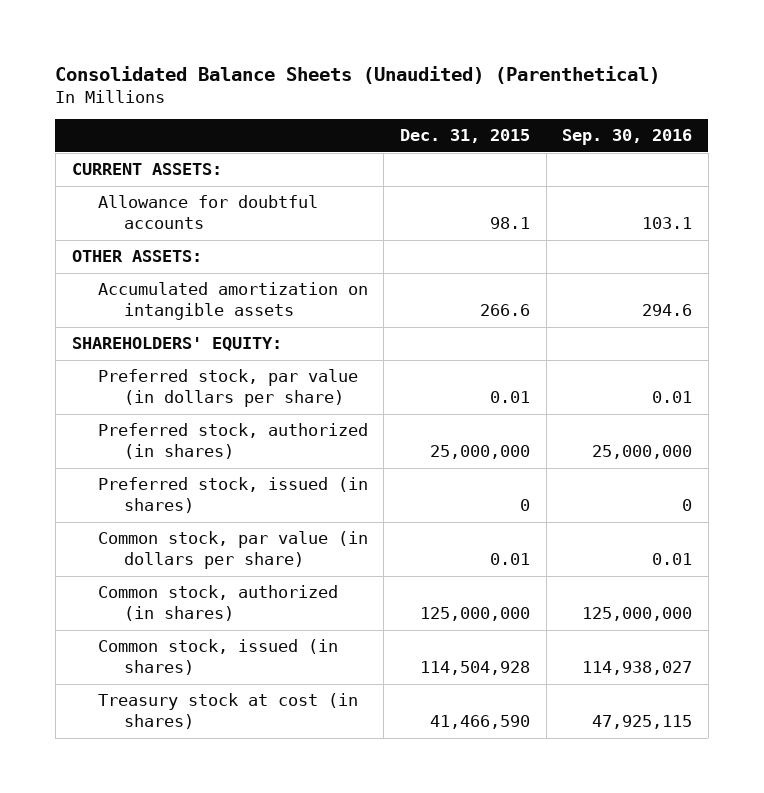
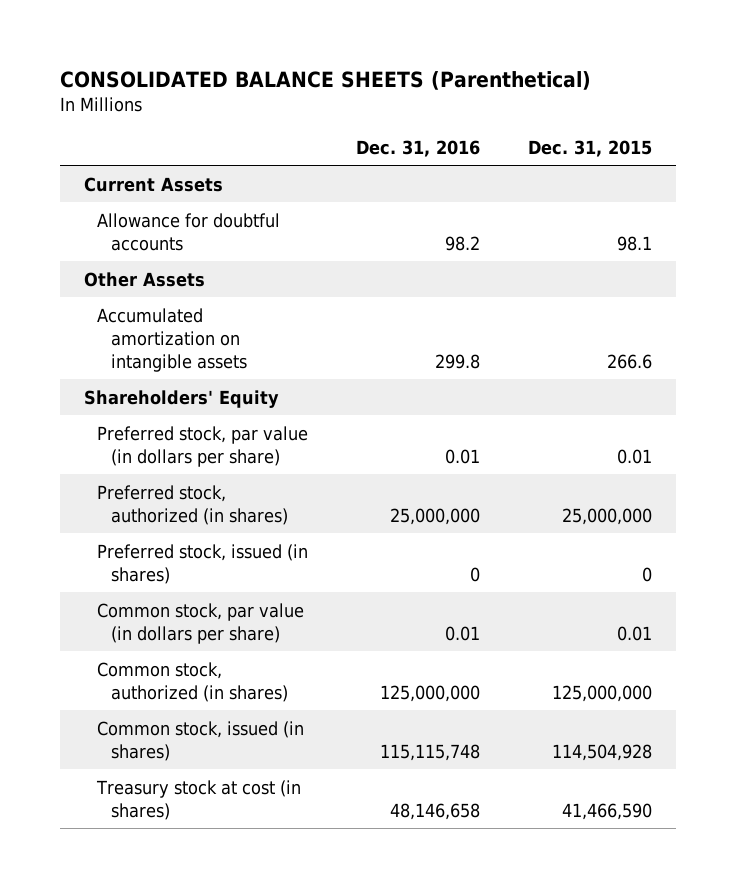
[55,65,661,84] Consolidated Balance Sheets (Unaudited) (Parenthetical) -> [59,71,591,91] CONSOLIDATED BALANCE SHEETS (Parenthetical)
[562,129,693,146] Sep. 30, 2016 -> none
none -> [356,139,481,157] Dec. 31, 2016
[71,163,222,176] CURRENT ASSETS: -> [83,176,223,192] Current Assets
[71,250,202,263] OTHER ASSETS: -> [83,271,205,287] Other Assets
[71,337,282,352] SHAREHOLDERS' EQUITY: -> [83,389,279,408] Shareholders' Equity

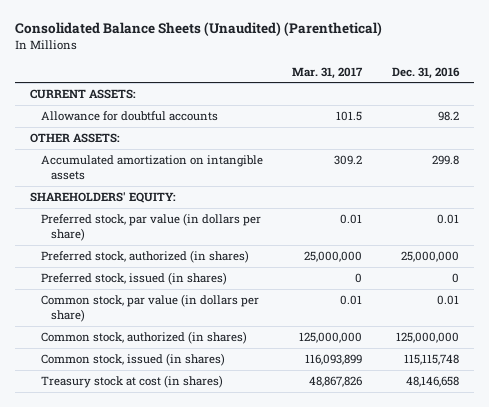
[59,71,591,91] CONSOLIDATED BALANCE SHEETS (Parenthetical) -> [15,22,383,37] Consolidated Balance Sheets (Unaudited) (Parenthetical)
[527,139,652,157] Dec. 31, 2015 -> none
none -> [292,66,364,79] Mar. 31, 2017
[83,176,223,192] Current Assets -> [30,89,137,100] CURRENT ASSETS:
[83,271,205,287] Other Assets -> [30,133,121,144] OTHER ASSETS:
[83,389,279,408] Shareholders' Equity -> [30,192,177,204] SHAREHOLDERS' EQUITY:

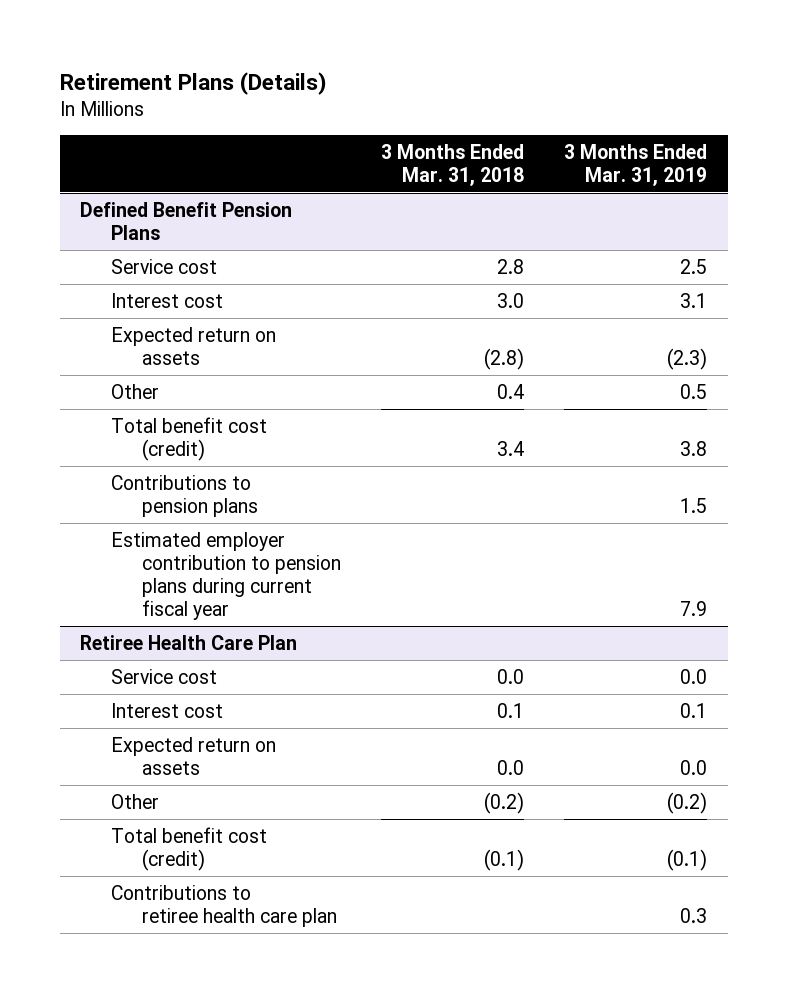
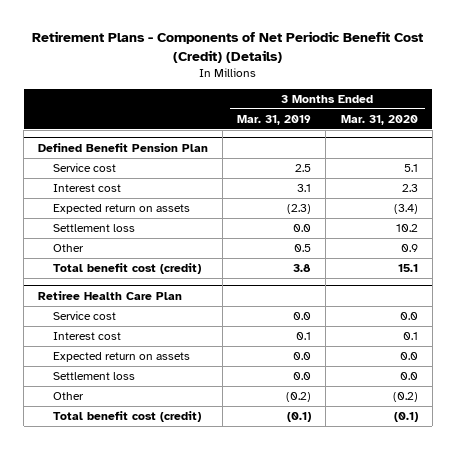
[59,71,327,95] Retirement Plans (Details) -> [31,31,423,63] Retirement Plans - Components of Net Periodic Benefit Cost (Credit) (Details)
[381,143,525,187] 3 Months Ended Mar. 31, 2018 -> none
none -> [340,114,418,125] Mar. 31, 2020
[79,201,292,240] Defined Benefit Pension Plans -> [38,142,209,152] Defined Benefit Pension Plan
none -> [53,224,136,233] Settlement loss
[110,474,258,517] Contributions to pension plans -> none
[110,531,341,621] Estimated employer contribution to pension plans during current fiscal year -> none
none -> [53,372,136,381] Settlement loss
[110,884,337,927] Contributions to retiree health care plan -> none

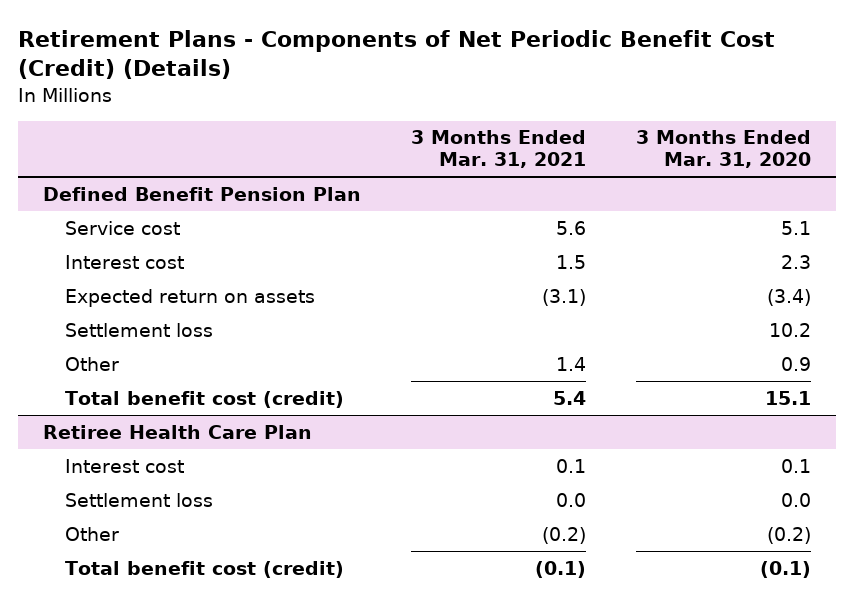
[237,114,312,125] Mar. 31, 2019 -> none
none -> [411,130,587,169] 3 Months Ended Mar. 31, 2021
[53,311,117,321] Service cost -> none
[53,352,191,363] Expected return on assets -> none

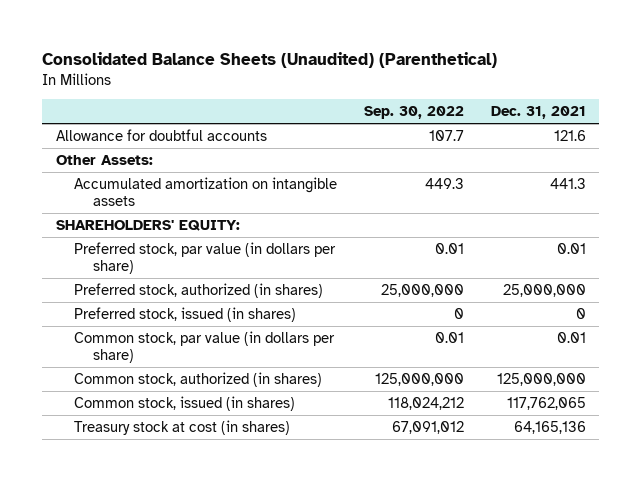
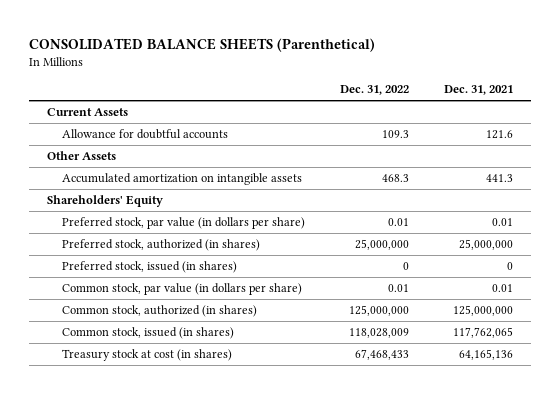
[42,51,498,68] Consolidated Balance Sheets (Unaudited) (Parenthetical) -> [29,37,376,52] CONSOLIDATED BALANCE SHEETS (Parenthetical)
[364,106,465,120] Sep. 30, 2022 -> none
none -> [340,85,410,96] Dec. 31, 2022
none -> [46,108,128,117] Current Assets
[55,154,153,165] Other Assets: -> [46,151,116,161] Other Assets
[55,219,240,231] SHAREHOLDERS' EQUITY: -> [46,195,163,208] Shareholders' Equity

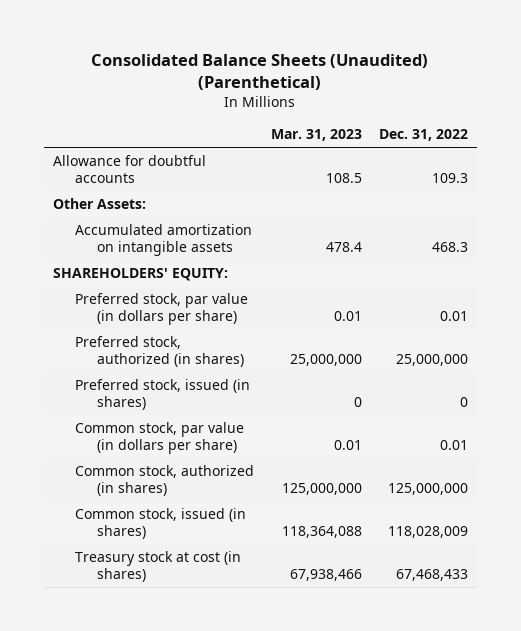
[29,37,376,52] CONSOLIDATED BALANCE SHEETS (Parenthetical) -> [91,53,429,90] Consolidated Balance Sheets (Unaudited) (Parenthetical)
[444,85,514,96] Dec. 31, 2021 -> none
none -> [271,129,363,142] Mar. 31, 2023
[46,108,128,117] Current Assets -> none
[46,151,116,161] Other Assets -> [52,198,146,210] Other Assets:
[46,195,163,208] Shareholders' Equity -> [52,268,228,282] SHAREHOLDERS' EQUITY:

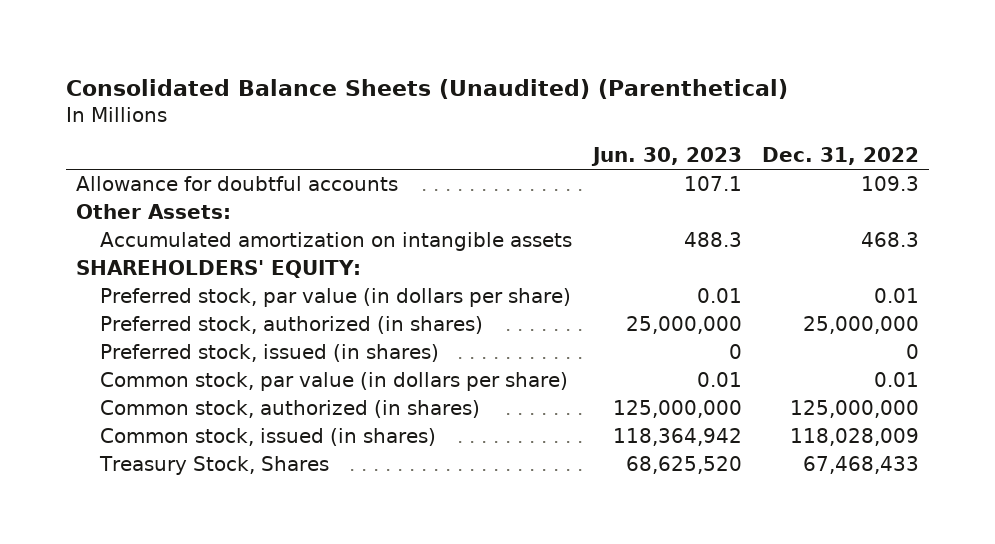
[271,129,363,142] Mar. 31, 2023 -> none
none -> [590,147,742,167] Jun. 30, 2023
[74,551,241,583] Treasury stock at cost (in shares) -> [99,456,330,476] Treasury Stock, Shares

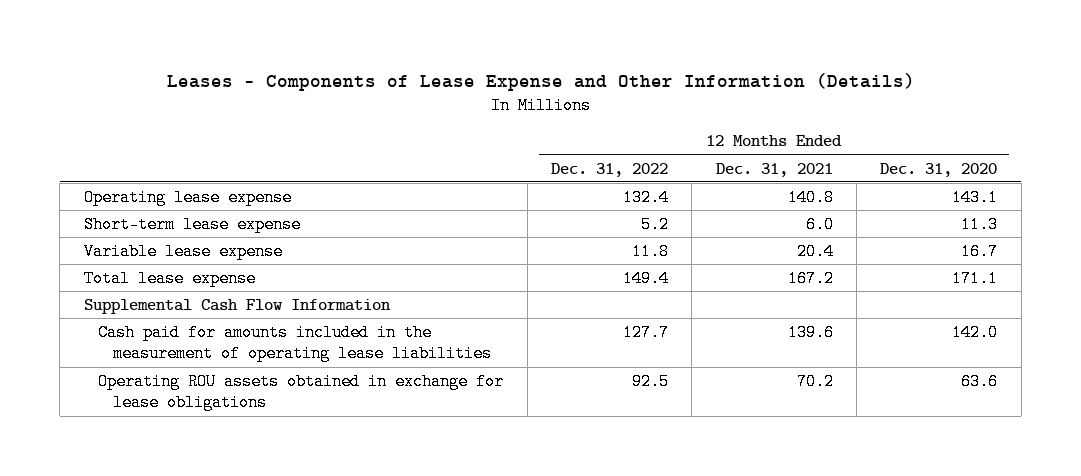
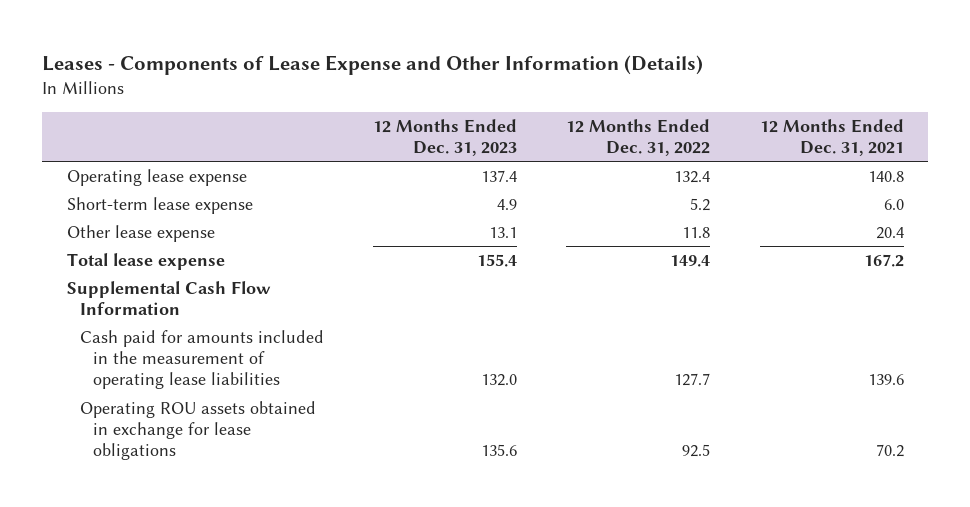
[880,162,998,177] Dec. 31, 2020 -> none
none -> [373,118,518,156] 12 Months Ended Dec. 31, 2023
[83,242,283,260] Variable lease expense -> [66,224,215,242] Other lease expense

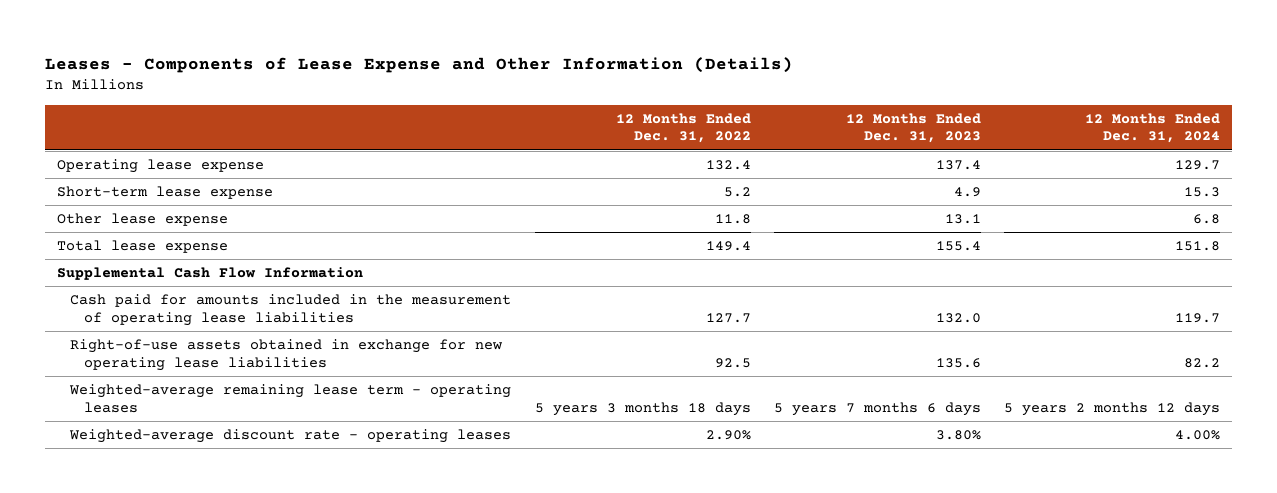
[759,118,904,156] 12 Months Ended Dec. 31, 2021 -> none
none -> [1085,112,1221,144] 12 Months Ended Dec. 31, 2024
[79,400,316,461] Operating ROU assets obtained in exchange for lease obligations -> [70,339,504,371] Right-of-use assets obtained in exchange for new operating lease liabilities
none -> [69,384,512,413] Weighted-average remaining lease term - operating leases
none -> [69,429,512,444] Weighted-average discount rate - operating leases

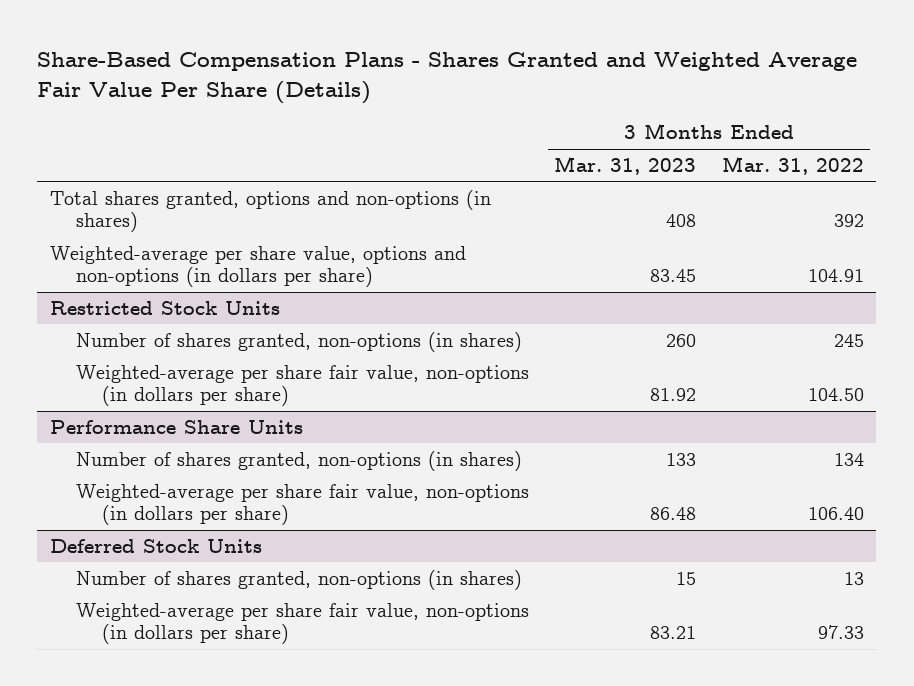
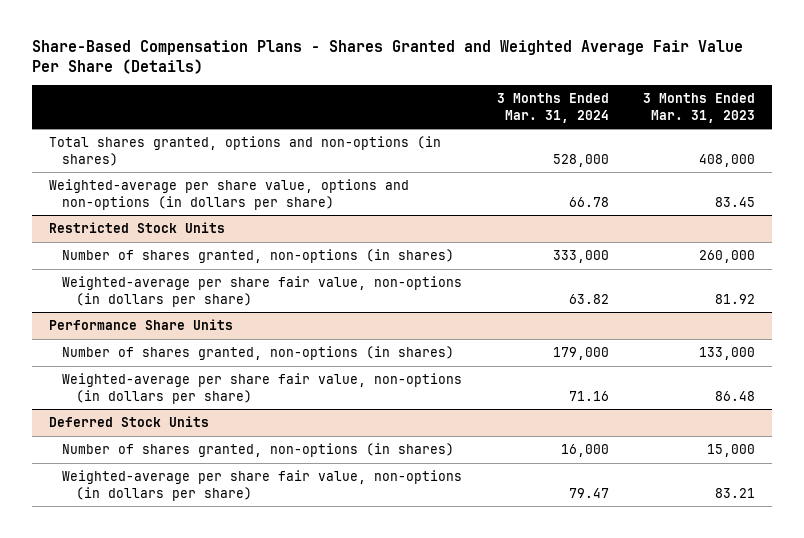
[721,155,864,175] Mar. 31, 2022 -> none
none -> [496,93,609,123] 3 Months Ended Mar. 31, 2024
[666,214,697,228] 408 -> [698,153,755,167] 408,000
[666,333,697,347] 260 -> [698,250,755,264] 260,000
[666,452,697,466] 133 -> [698,347,755,361] 133,000
[676,571,697,585] 15 -> [706,444,755,458] 15,000

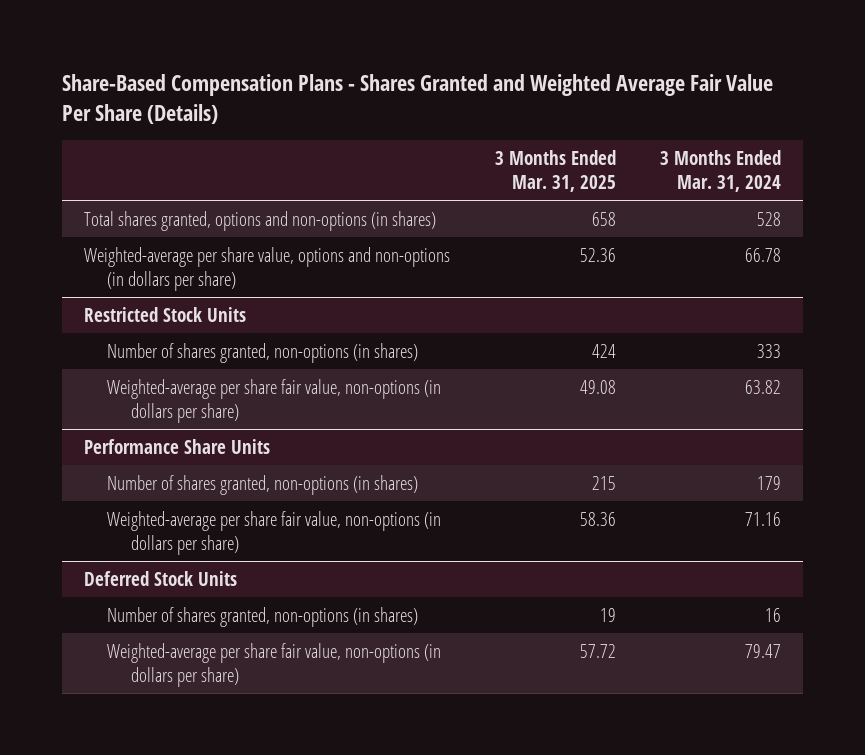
[642,93,755,123] 3 Months Ended Mar. 31, 2023 -> none
none -> [494,149,616,192] 3 Months Ended Mar. 31, 2025
[552,153,609,167] 528,000 -> [757,211,782,226] 528
[552,250,609,264] 333,000 -> [757,343,782,358] 333
[552,347,609,361] 179,000 -> [757,475,782,490] 179
[560,444,609,458] 16,000 -> [765,607,782,622] 16

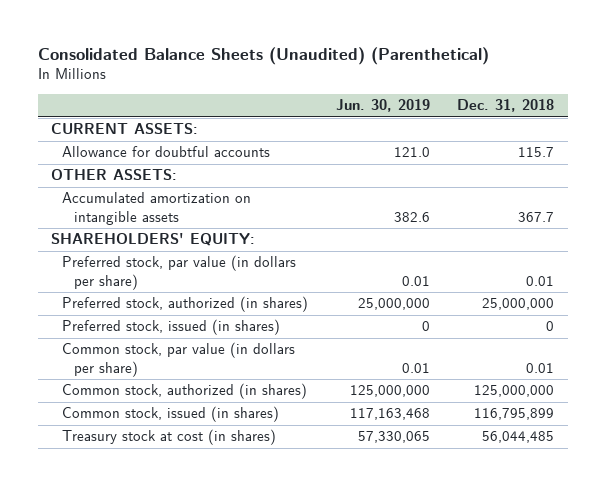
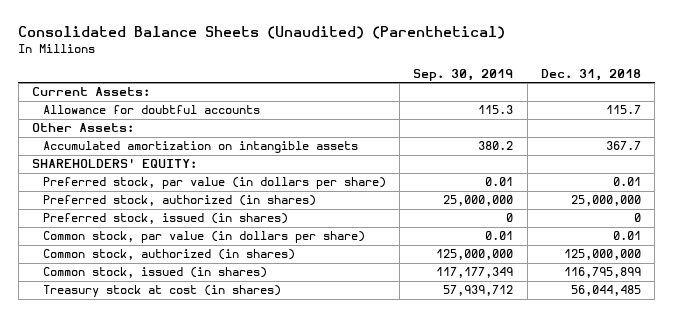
[335,99,430,113] Jun. 30, 2019 -> none
none -> [413,69,514,82] Sep. 30, 2019
[51,123,199,135] CURRENT ASSETS: -> [31,87,150,97] Current Assets:
[51,169,178,181] OTHER ASSETS: -> [31,123,134,133] Other Assets:

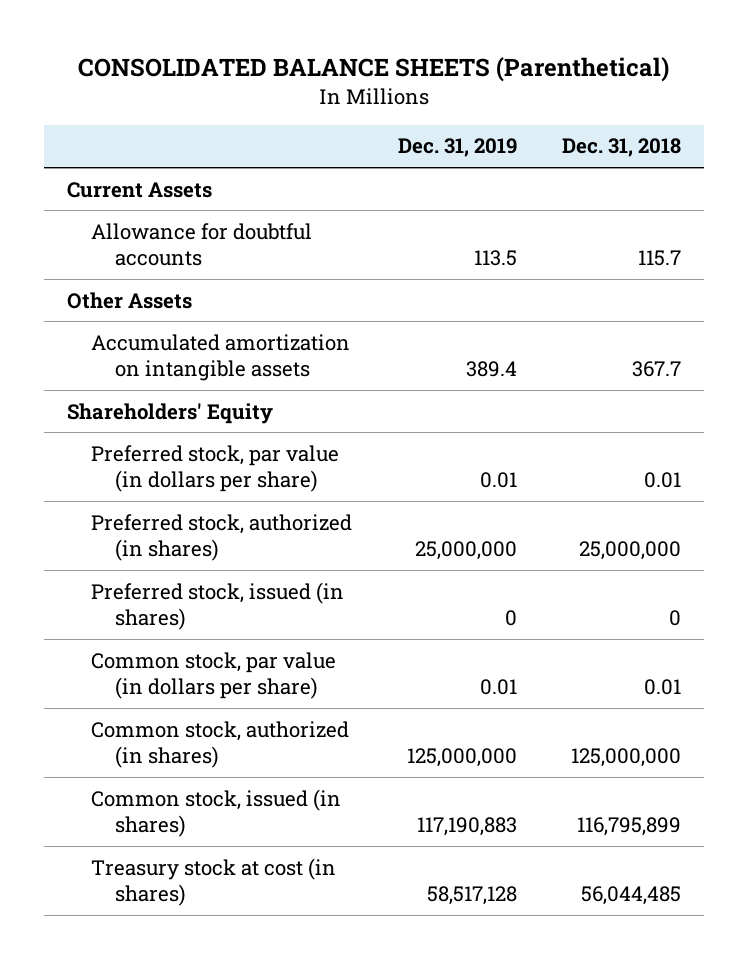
[18,25,506,39] Consolidated Balance Sheets (Unaudited) (Parenthetical) -> [77,57,669,83] CONSOLIDATED BALANCE SHEETS (Parenthetical)
[413,69,514,82] Sep. 30, 2019 -> none
none -> [397,138,517,158] Dec. 31, 2019
[31,87,150,97] Current Assets: -> [66,181,212,198] Current Assets
[31,123,134,133] Other Assets: -> [66,291,192,309] Other Assets
[31,158,197,169] SHAREHOLDERS' EQUITY: -> [66,402,273,424] Shareholders' Equity

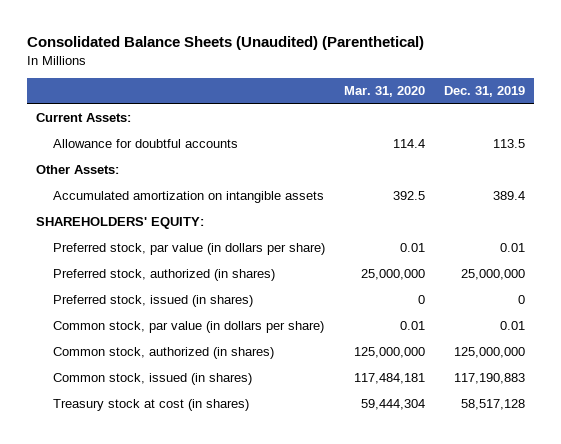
[77,57,669,83] CONSOLIDATED BALANCE SHEETS (Parenthetical) -> [26,36,424,51] Consolidated Balance Sheets (Unaudited) (Parenthetical)
[562,138,682,158] Dec. 31, 2018 -> none
none -> [343,86,425,98] Mar. 31, 2020
[66,181,212,198] Current Assets -> [36,113,132,123] Current Assets:
[66,291,192,309] Other Assets -> [36,165,120,175] Other Assets:
[66,402,273,424] Shareholders' Equity -> [36,217,205,230] SHAREHOLDERS' EQUITY:

